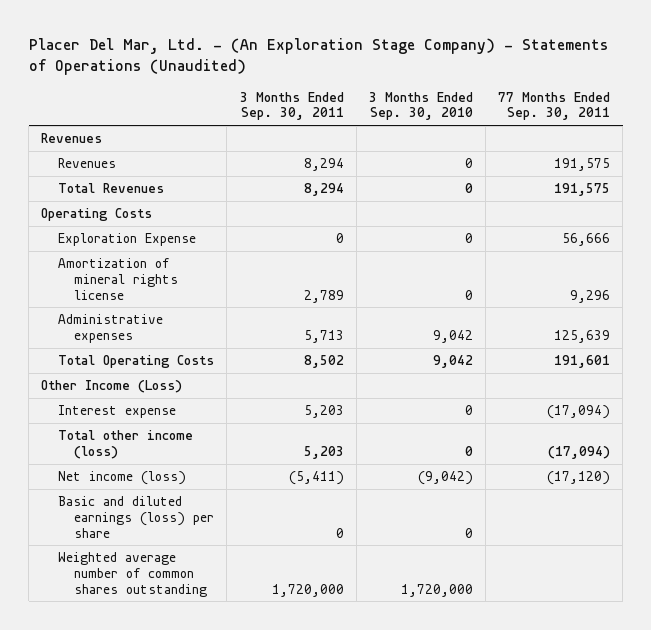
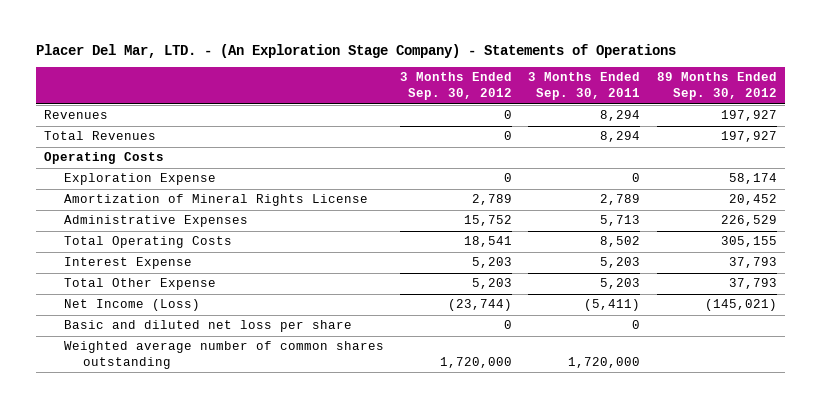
[28,37,608,75] Placer Del Mar, Ltd. - (An Exploration Stage Company) - Statements of Operations (Unaudited) -> [35,43,676,58] Placer Del Mar, LTD. - (An Exploration Stage Company) - Statements of Operations
[368,91,473,121] 3 Months Ended Sep. 30, 2010 -> none
[498,91,611,121] 77 Months Ended Sep. 30, 2011 -> none
none -> [399,72,512,101] 3 Months Ended Sep. 30, 2012
none -> [656,72,777,101] 89 Months Ended Sep. 30, 2012
[41,133,103,144] Revenues -> none
[57,258,179,300] Amortization of mineral rights license -> [63,194,368,207] Amortization of Mineral Rights License
[57,314,163,343] Administrative expenses -> [63,215,248,228] Administrative Expenses
[41,380,183,394] Other Income (Loss) -> none
[57,405,176,419] Interest expense -> [63,257,192,270] Interest Expense
[57,430,193,459] Total other income (loss) -> [63,278,216,291] Total Other Expense
[57,471,186,486] Net income (loss) -> [63,299,200,312] Net Income (Loss)
[57,496,215,538] Basic and diluted earnings (loss) per share -> [63,320,352,333] Basic and diluted net loss per share

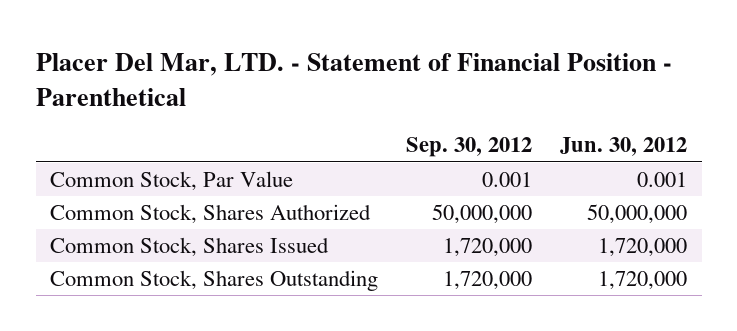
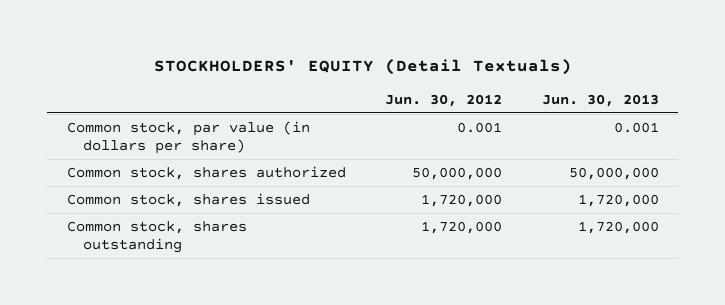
[35,52,672,106] Placer Del Mar, LTD. - Statement of Financial Position - Parenthetical -> [153,58,572,75] STOCKHOLDERS' EQUITY (Detail Textuals)
[406,137,533,158] Sep. 30, 2012 -> none
none -> [541,93,659,107] Jun. 30, 2013
[49,171,293,192] Common Stock, Par Value -> [66,120,310,155] Common stock, par value (in dollars per share)
[49,204,371,225] Common Stock, Shares Authorized -> [66,165,346,180] Common stock, shares authorized
[49,237,329,258] Common Stock, Shares Issued -> [66,192,310,207] Common stock, shares issued
[49,270,378,292] Common Stock, Shares Outstanding -> [66,220,247,254] Common stock, shares outstanding

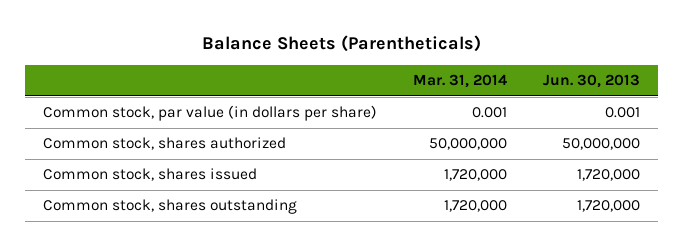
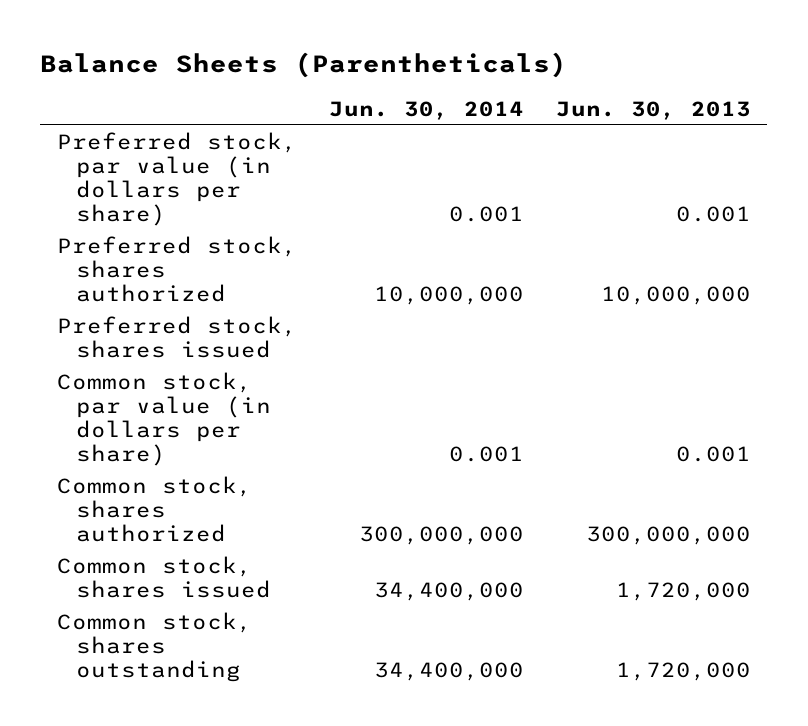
[413,74,508,89] Mar. 31, 2014 -> none
none -> [328,100,524,120] Jun. 30, 2014
none -> [56,132,297,227] Preferred stock, par value (in dollars per share)
none -> [56,236,297,303] Preferred stock, shares authorized
none -> [56,316,297,359] Preferred stock, shares issued
[562,138,641,151] 50,000,000 -> [586,526,752,546] 300,000,000

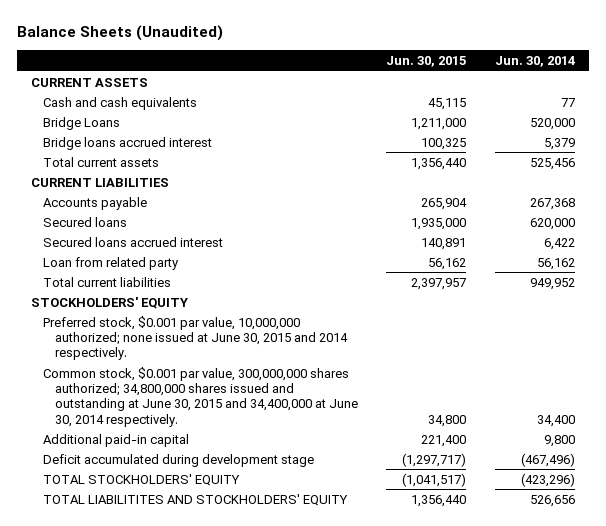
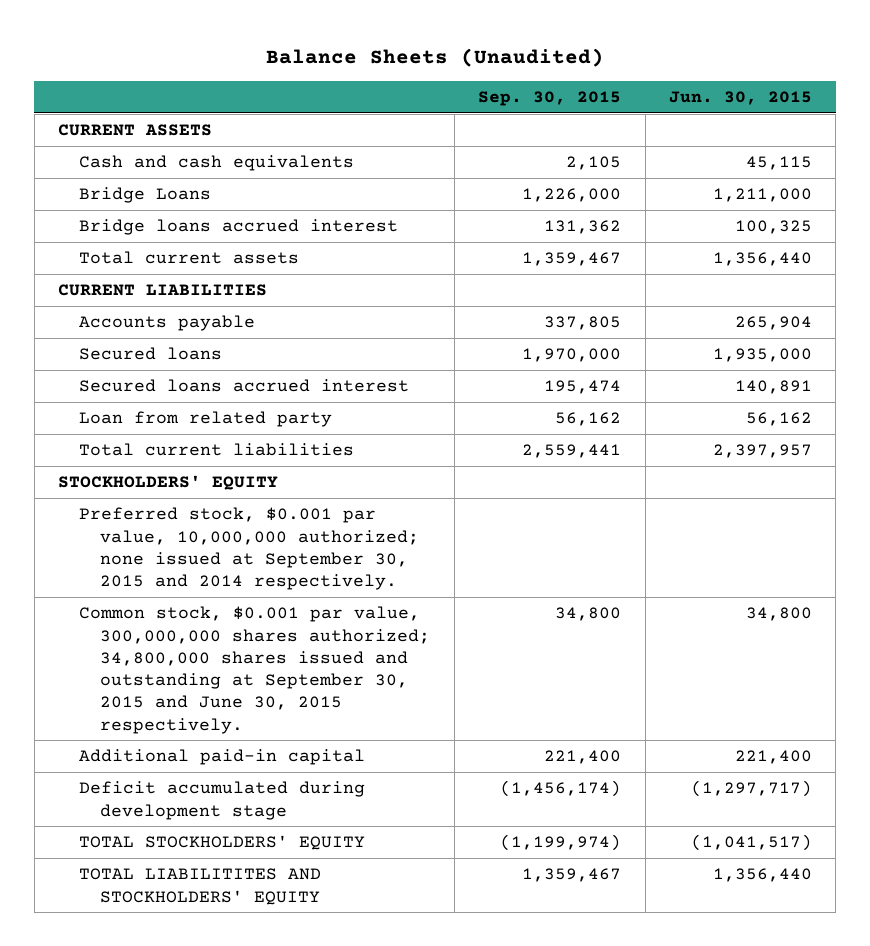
[494,56,575,68] Jun. 30, 2014 -> none
none -> [478,91,622,107] Sep. 30, 2015
[42,315,348,361] Preferred stock, $0.001 par value, 10,000,000 authorized; none issued at June 30, 2015 and 2014 respectively. -> [79,507,420,591] Preferred stock, $0.001 par value, 10,000,000 authorized; none issued at September 30, 2015 and 2014 respectively.
[42,366,358,427] Common stock, $0.001 par value, 300,000,000 shares authorized; 34,800,000 shares issued and outstanding at June 30, 2015 and 34,400,000 at June 30, 2014 respectively. -> [79,606,431,734] Common stock, $0.001 par value, 300,000,000 shares authorized; 34,800,000 shares issued and outstanding at September 30, 2015 and June 30, 2015 respectively.

